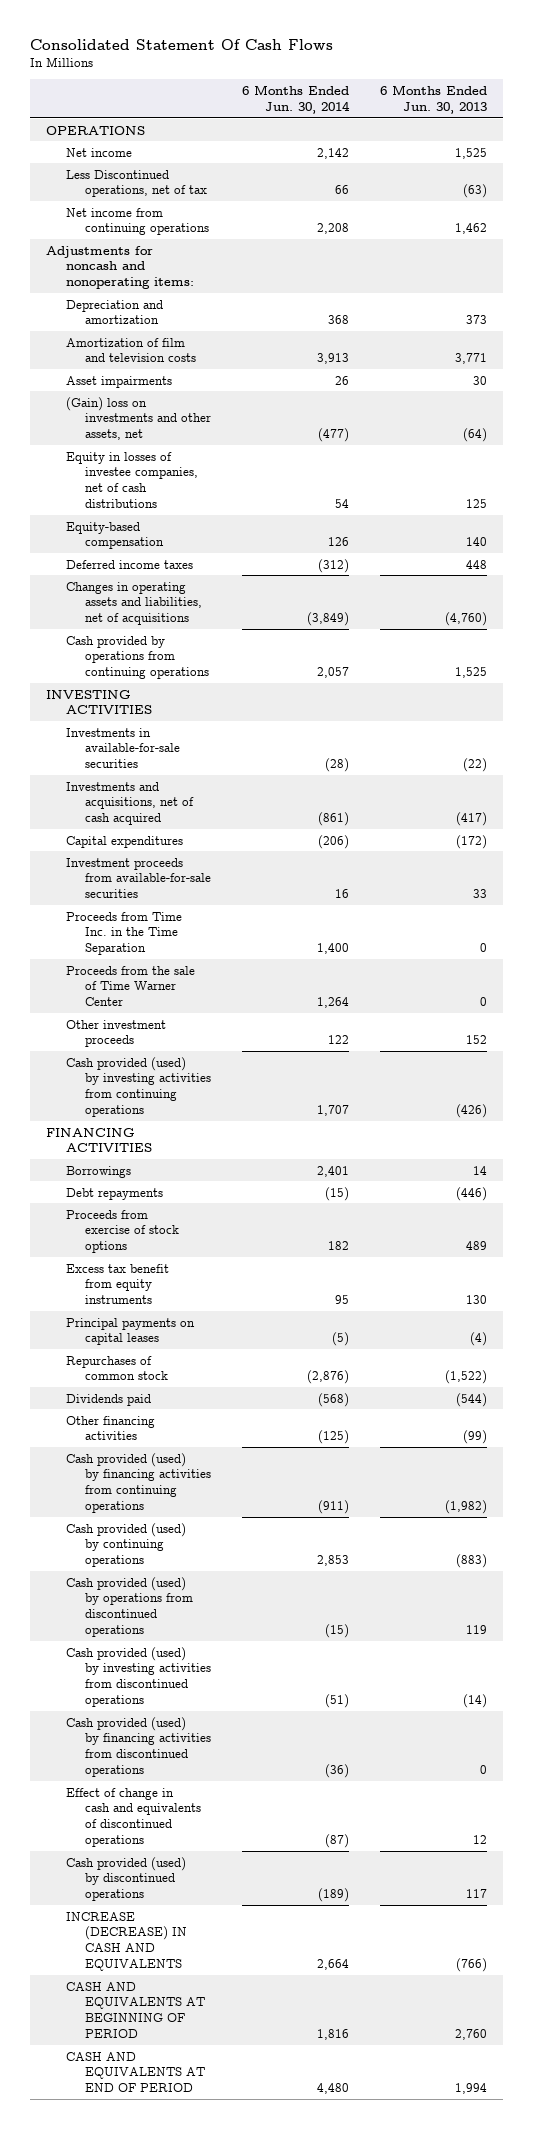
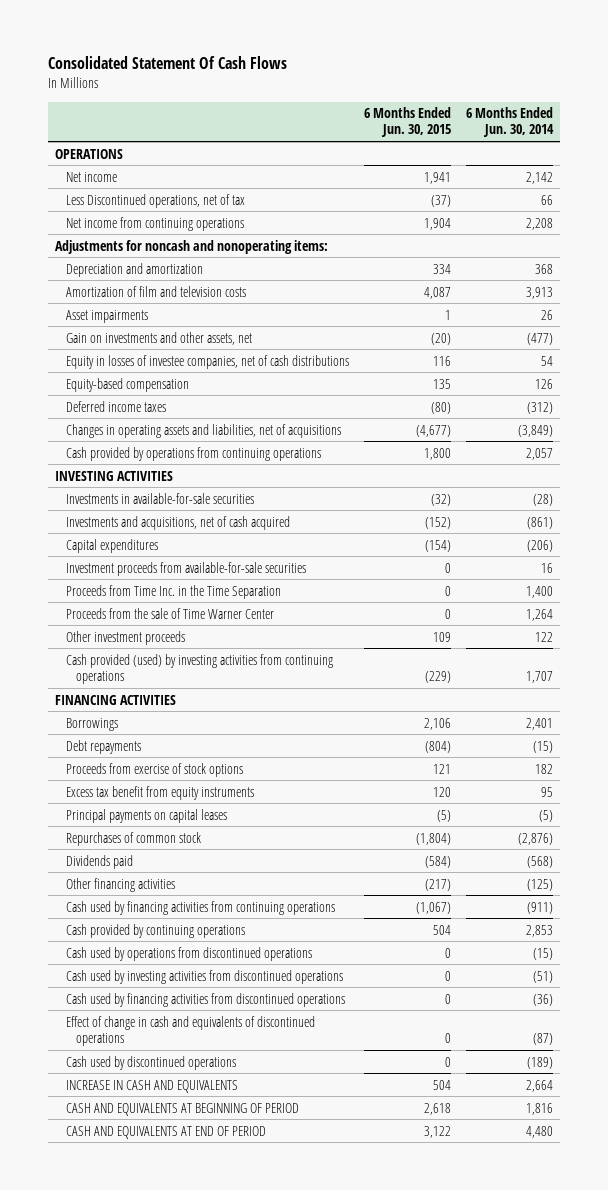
[380,85,488,114] 6 Months Ended Jun. 30, 2013 -> none
none -> [363,107,451,138] 6 Months Ended Jun. 30, 2015
[65,396,212,441] (Gain) loss on investments and other assets, net -> [65,331,252,345] Gain on investments and other assets, net
[65,1452,212,1514] Cash provided (used) by financing activities from continuing operations -> [65,900,335,915] Cash used by financing activities from continuing operations
[65,1522,186,1568] Cash provided (used) by continuing operations -> [65,923,245,938] Cash provided by continuing operations
[65,1576,194,1638] Cash provided (used) by operations from discontinued operations -> [65,946,312,961] Cash used by operations from discontinued operations
[65,1646,212,1708] Cash provided (used) by investing activities from discontinued operations -> [65,969,343,984] Cash used by investing activities from discontinued operations
[65,1716,212,1778] Cash provided (used) by financing activities from discontinued operations -> [65,992,345,1007] Cash used by financing activities from discontinued operations
[65,1856,186,1902] Cash provided (used) by discontinued operations -> [65,1055,236,1070] Cash used by discontinued operations
[65,1911,188,1972] INCREASE (DECREASE) IN CASH AND EQUIVALENTS -> [65,1079,238,1093] INCREASE IN CASH AND EQUIVALENTS

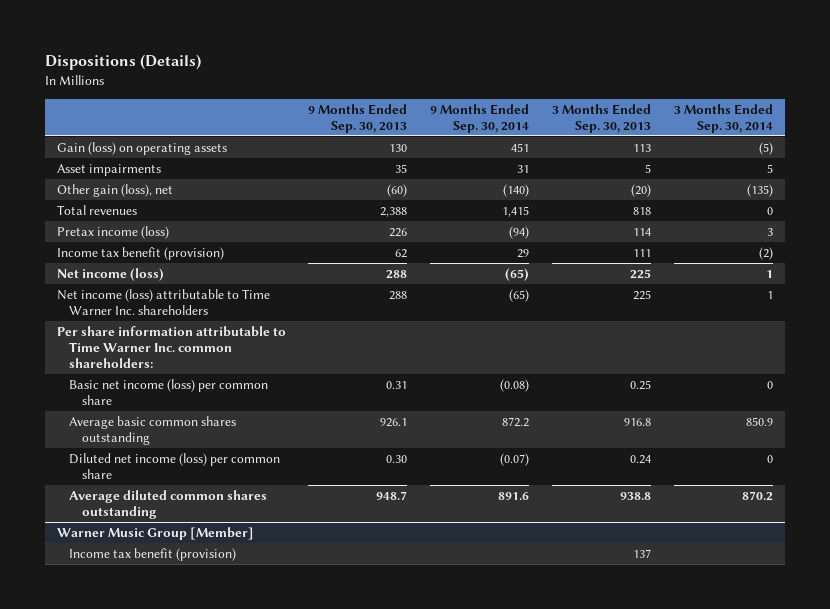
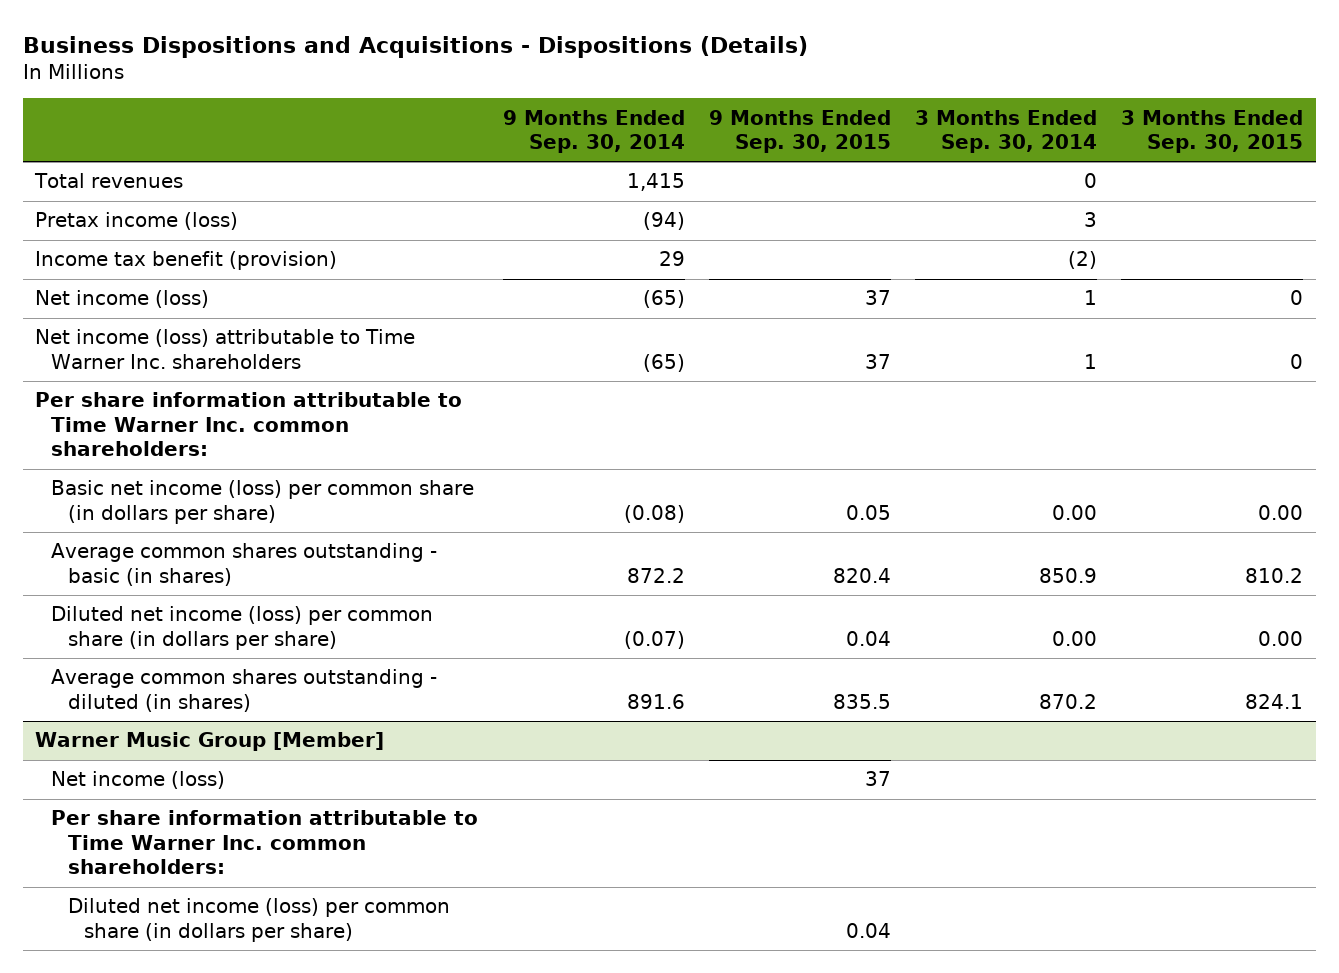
[45,54,202,71] Dispositions (Details) -> [23,35,809,58] Business Dispositions and Acquisitions - Dispositions (Details)
[308,103,408,133] 9 Months Ended Sep. 30, 2013 -> none
[552,103,652,133] 3 Months Ended Sep. 30, 2013 -> none
none -> [708,109,891,154] 9 Months Ended Sep. 30, 2015
none -> [1121,109,1304,154] 3 Months Ended Sep. 30, 2015
[56,141,227,155] Gain (loss) on operating assets -> none
[56,163,161,176] Asset impairments -> none
[56,183,173,197] Other gain (loss), net -> none
[69,378,269,405] Basic net income (loss) per common share -> [51,480,475,524] Basic net income (loss) per common share (in dollars per share)
[767,380,774,389] 0 -> [1052,504,1098,520] 0.00
[69,415,237,445] Average basic common shares outstanding -> [51,543,438,586] Average common shares outstanding - basic (in shares)
[69,452,281,479] Diluted net income (loss) per common share -> [51,606,434,650] Diluted net income (loss) per common share (in dollars per share)
[767,454,774,463] 0 -> [1052,630,1098,646] 0.00
[69,489,268,519] Average diluted common shares outstanding -> [51,669,438,712] Average common shares outstanding - diluted (in shares)
[69,547,237,561] Income tax benefit (provision) -> none
none -> [51,771,226,790] Net income (loss)
none -> [51,810,479,875] Per share information attributable to Time Warner Inc. common shareholders:
none -> [67,898,450,942] Diluted net income (loss) per common share (in dollars per share)

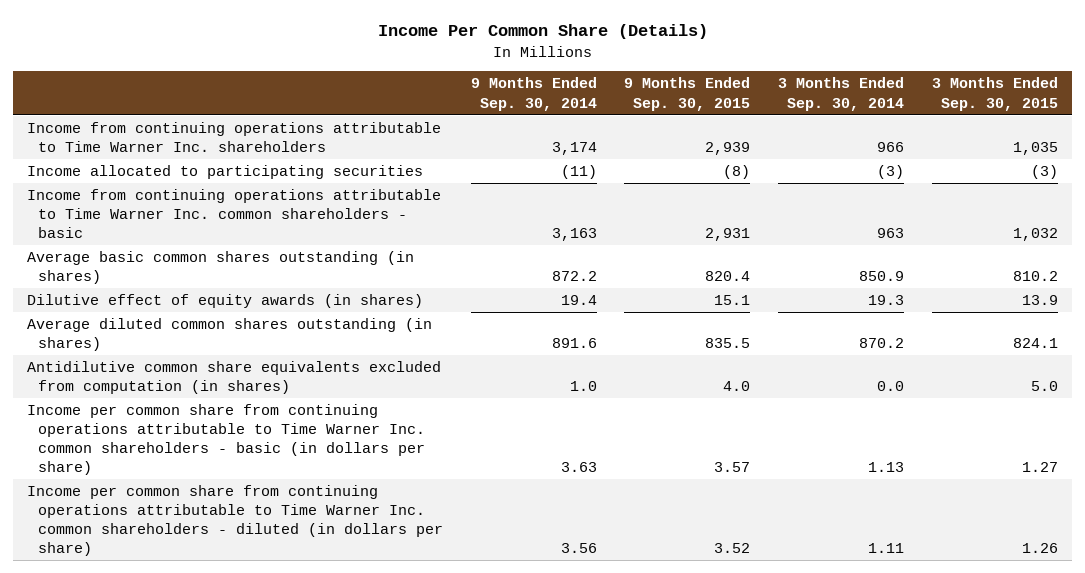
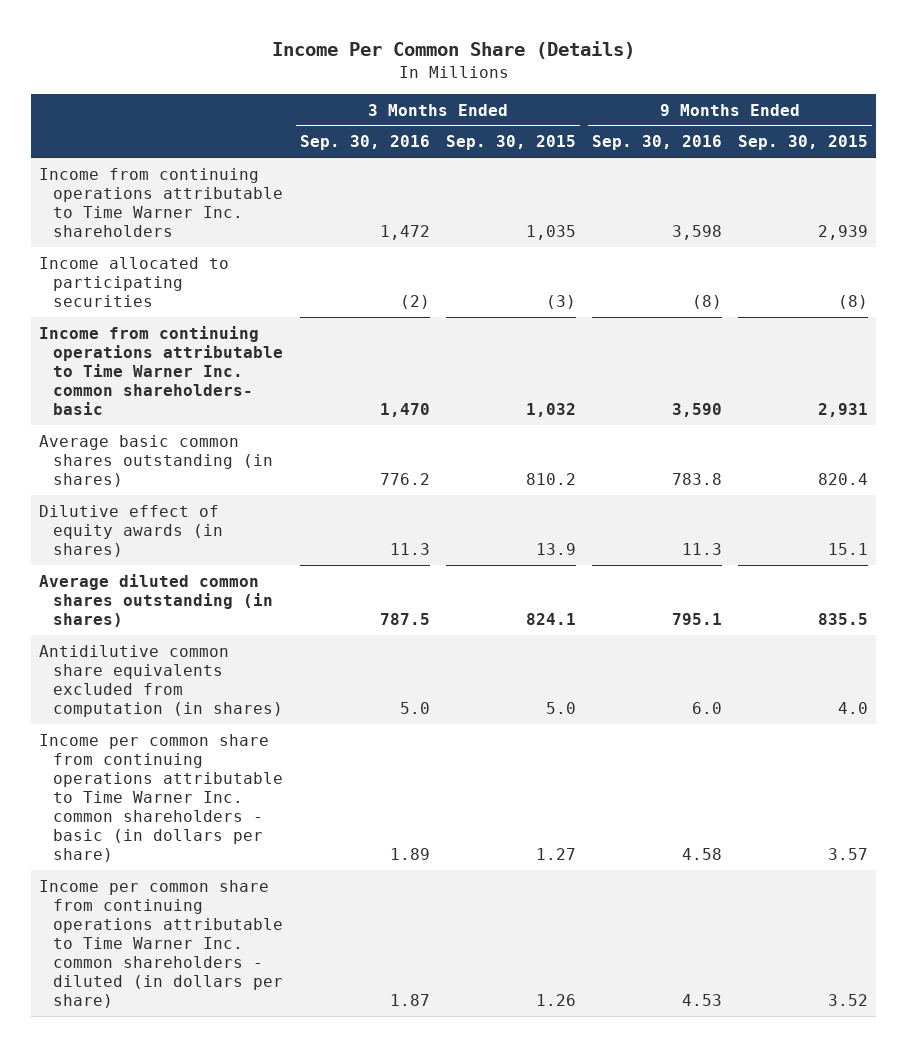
[470,77,597,111] 9 Months Ended Sep. 30, 2014 -> none
[778,77,905,111] 3 Months Ended Sep. 30, 2014 -> none
none -> [299,135,430,151] Sep. 30, 2016
none -> [592,135,723,151] Sep. 30, 2016
[27,188,442,239] Income from continuing operations attributable to Time Warner Inc. common shareholders - basic -> [38,325,284,416] Income from continuing operations attributable to Time Warner Inc. common shareholders- basic

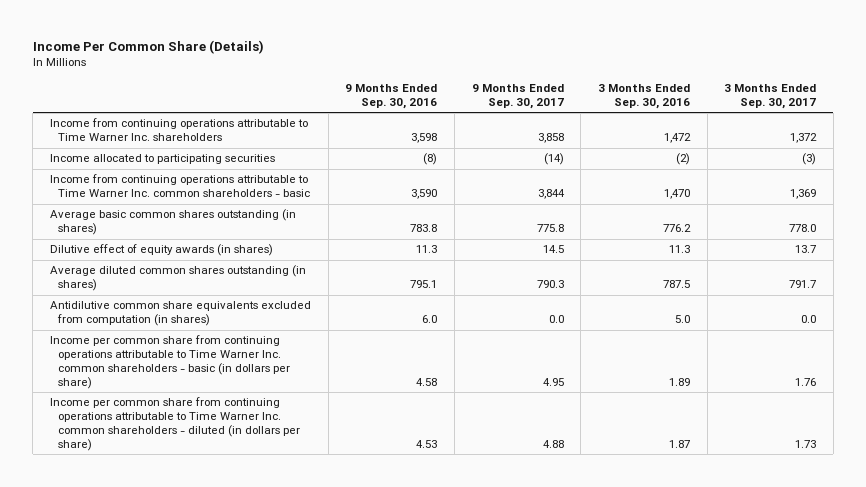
[445,135,576,151] Sep. 30, 2015 -> none
[738,135,869,151] Sep. 30, 2015 -> none
none -> [471,83,564,109] 9 Months Ended Sep. 30, 2017
none -> [724,83,817,109] 3 Months Ended Sep. 30, 2017
[38,325,284,416] Income from continuing operations attributable to Time Warner Inc. common shareholders- basic -> [49,174,311,198] Income from continuing operations attributable to Time Warner Inc. common shareholders - basic

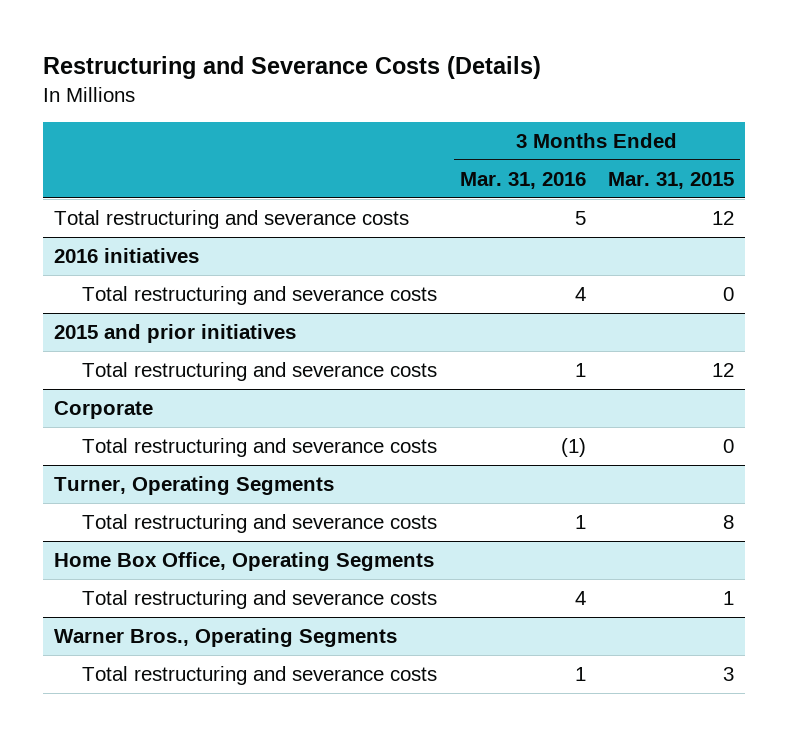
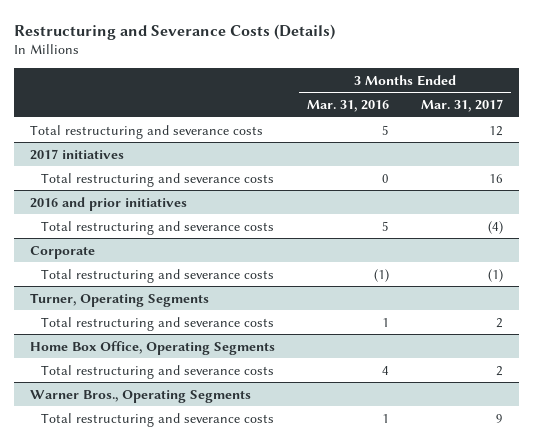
[608,171,735,189] Mar. 31, 2015 -> none
none -> [421,99,504,113] Mar. 31, 2017
[54,247,200,263] 2016 initiatives -> [30,148,125,160] 2017 initiatives
[574,286,586,301] 4 -> [382,173,390,183] 0
[54,323,297,343] 2015 and prior initiatives -> [30,196,188,211] 2016 and prior initiatives
[574,362,586,377] 1 -> [382,220,390,231] 5

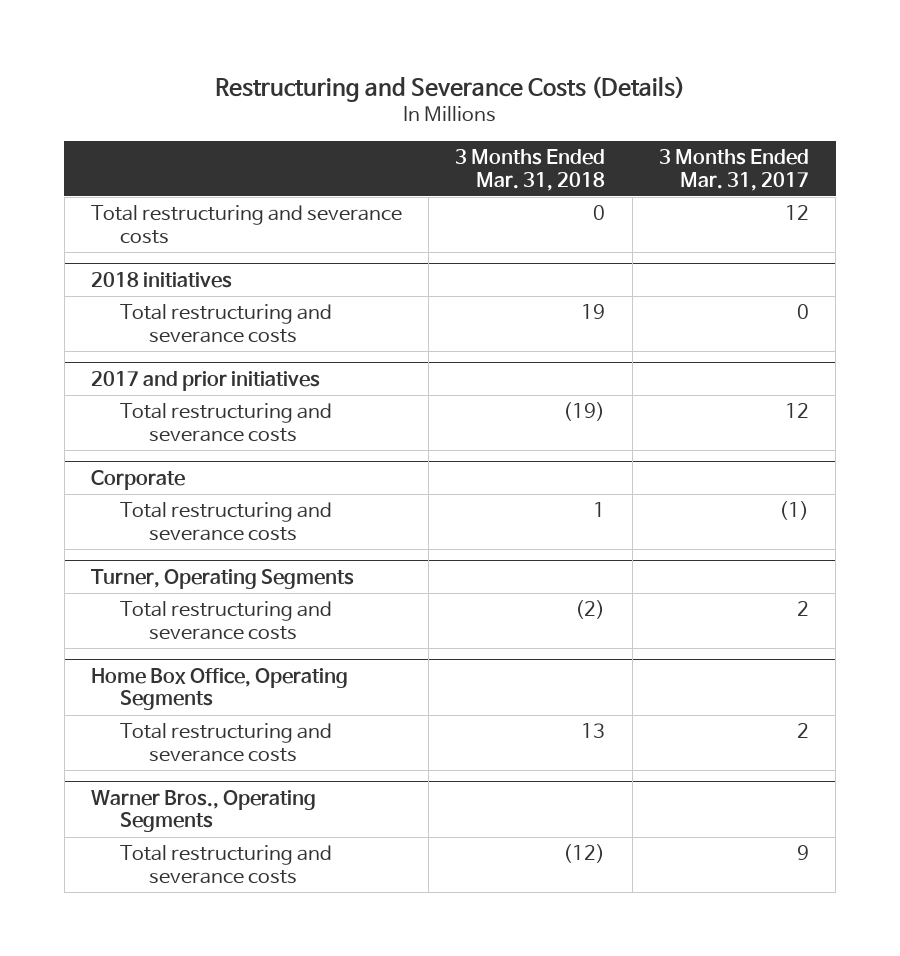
[307,100,390,113] Mar. 31, 2016 -> none
none -> [455,149,606,191] 3 Months Ended Mar. 31, 2018
[30,148,125,160] 2017 initiatives -> [90,271,232,288] 2018 initiatives
[489,173,504,183] 16 -> [797,304,810,320] 0
[30,196,188,211] 2016 and prior initiatives -> [90,370,320,391] 2017 and prior initiatives
[488,220,504,234] (4) -> [785,403,810,419] 12

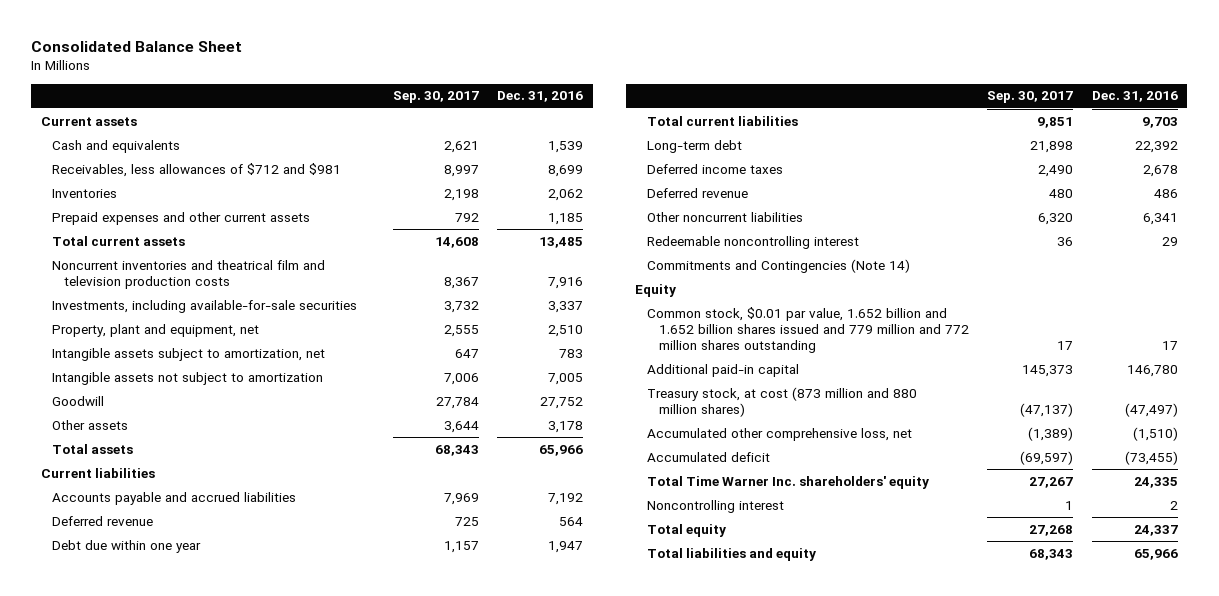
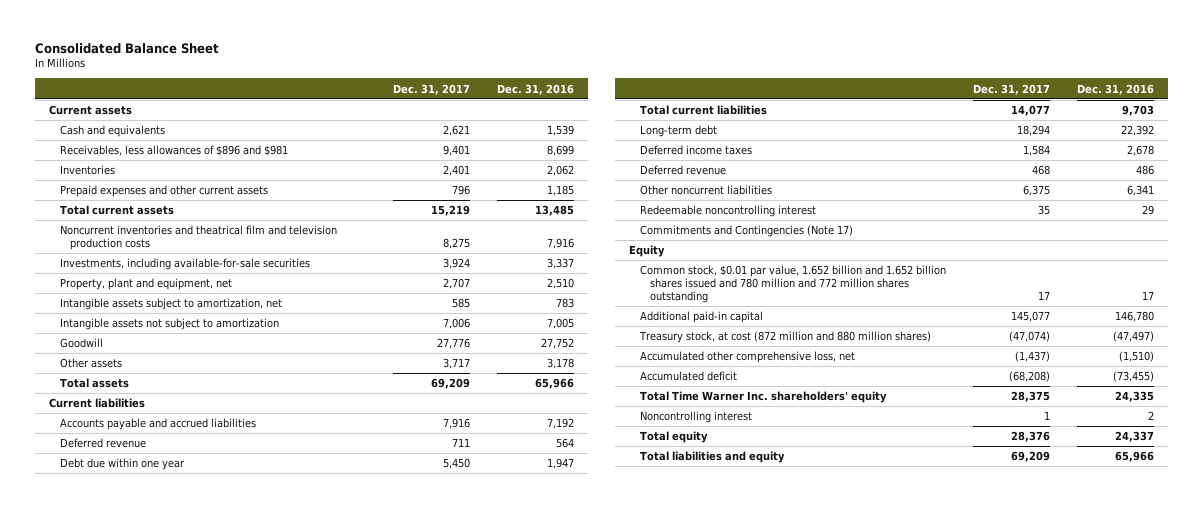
[392,91,479,104] Sep. 30, 2017 -> none
none -> [392,83,470,95] Dec. 31, 2017
[52,162,342,177] Receivables, less allowances of $712 and $981 -> [59,145,288,157] Receivables, less allowances of $896 and $981
[647,258,911,273] Commitments and Contingencies (Note 14) -> [639,225,853,238] Commitments and Contingencies (Note 17)
[647,306,969,354] Common stock, $0.01 par value, 1.652 billion and 1.652 billion shares issued and 779 million and 772 million shares outstanding -> [639,265,946,303] Common stock, $0.01 par value, 1.652 billion and 1.652 billion shares issued and 780 million and 772 million shares outstanding
[647,386,918,417] Treasury stock, at cost (873 million and 880 million shares) -> [638,331,931,344] Treasury stock, at cost (872 million and 880 million shares)

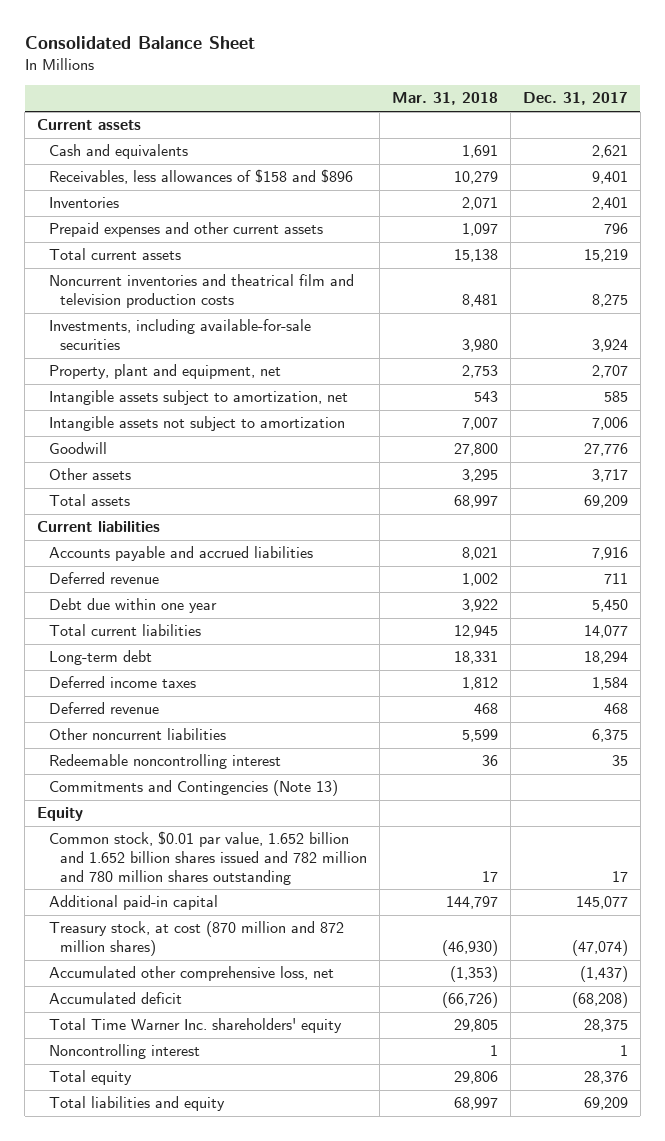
[497,83,575,95] Dec. 31, 2016 -> none
none -> [391,92,498,106] Mar. 31, 2018
[59,145,288,157] Receivables, less allowances of $896 and $981 -> [48,169,353,185] Receivables, less allowances of $158 and $896
[639,225,853,238] Commitments and Contingencies (Note 17) -> [48,780,338,797] Commitments and Contingencies (Note 13)
[639,265,946,303] Common stock, $0.01 par value, 1.652 billion and 1.652 billion shares issued and 780 million and 772 million shares outstanding -> [48,831,367,885] Common stock, $0.01 par value, 1.652 billion and 1.652 billion shares issued and 782 million and 780 million shares outstanding
[638,331,931,344] Treasury stock, at cost (872 million and 880 million shares) -> [48,921,344,957] Treasury stock, at cost (870 million and 872 million shares)

